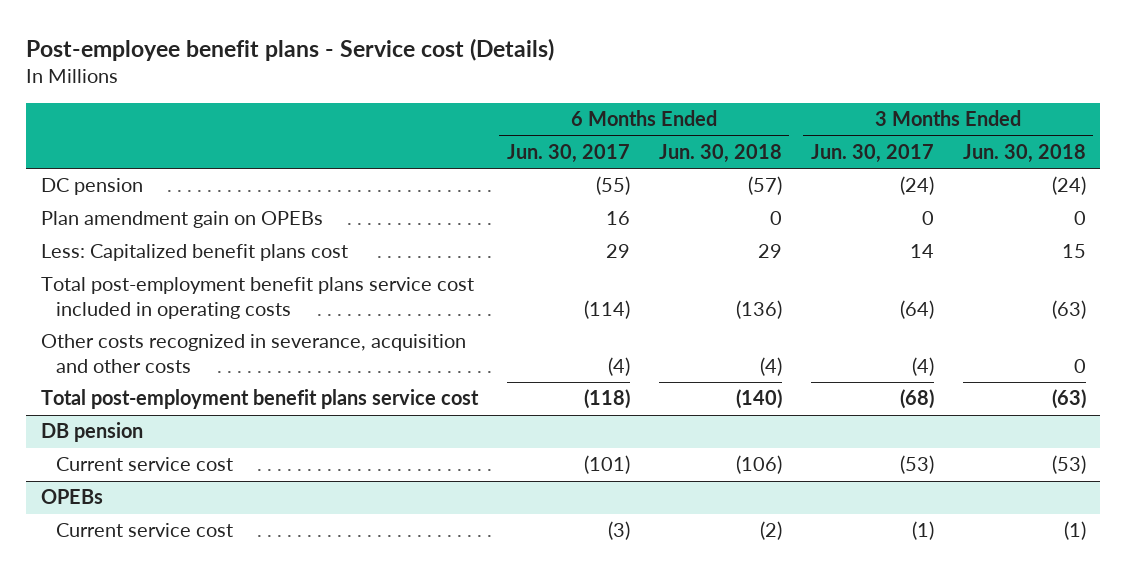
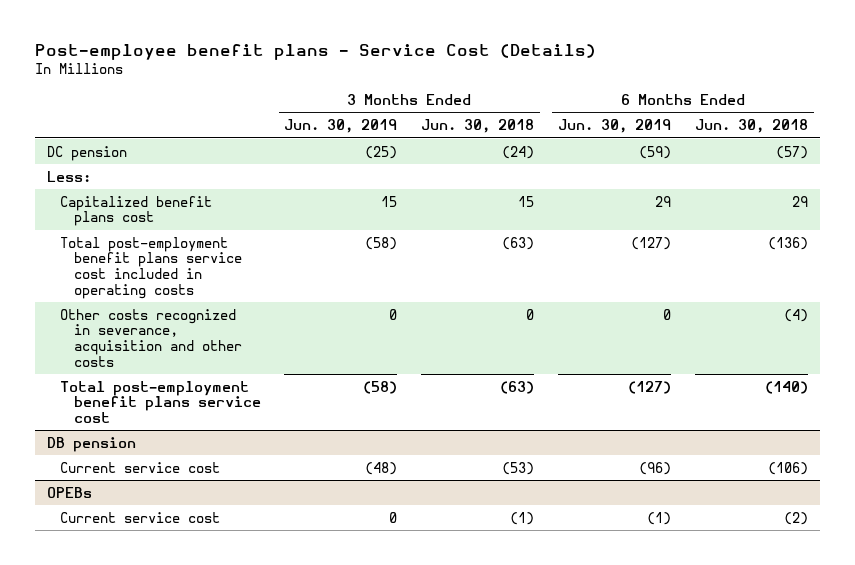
[26,37,555,61] Post-employee benefit plans - Service cost (Details) -> [34,43,596,60] Post-employee benefit plans - Service Cost (Details)
[506,143,630,163] Jun. 30, 2017 -> none
[810,143,934,163] Jun. 30, 2017 -> none
none -> [284,119,398,134] Jun. 30, 2019
none -> [557,119,671,134] Jun. 30, 2019
[40,211,323,229] Plan amendment gain on OPEBs -> none
none -> [46,170,91,182] Less:
[40,244,348,262] Less: Capitalized benefit plans cost -> [60,195,213,227] Capitalized benefit plans cost

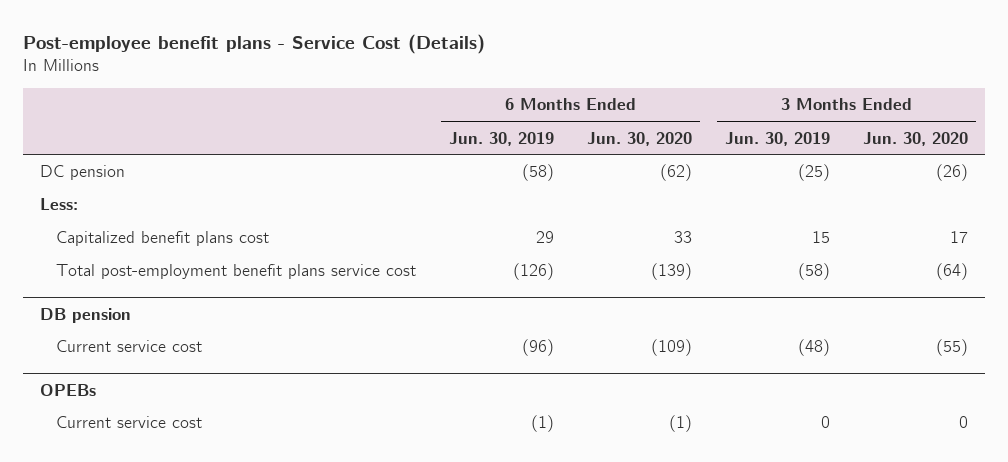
[421,119,535,134] Jun. 30, 2018 -> none
[694,119,808,134] Jun. 30, 2018 -> none
none -> [587,131,693,146] Jun. 30, 2020
none -> [863,131,969,146] Jun. 30, 2020
[638,145,671,159] (59) -> [522,164,555,182] (58)
[60,236,242,299] Total post-employment benefit plans service cost included in operating costs -> none
[60,308,242,367] Other costs recognized in severance, acquisition and other costs -> none
[627,380,671,394] (127) -> [513,263,555,281] (126)

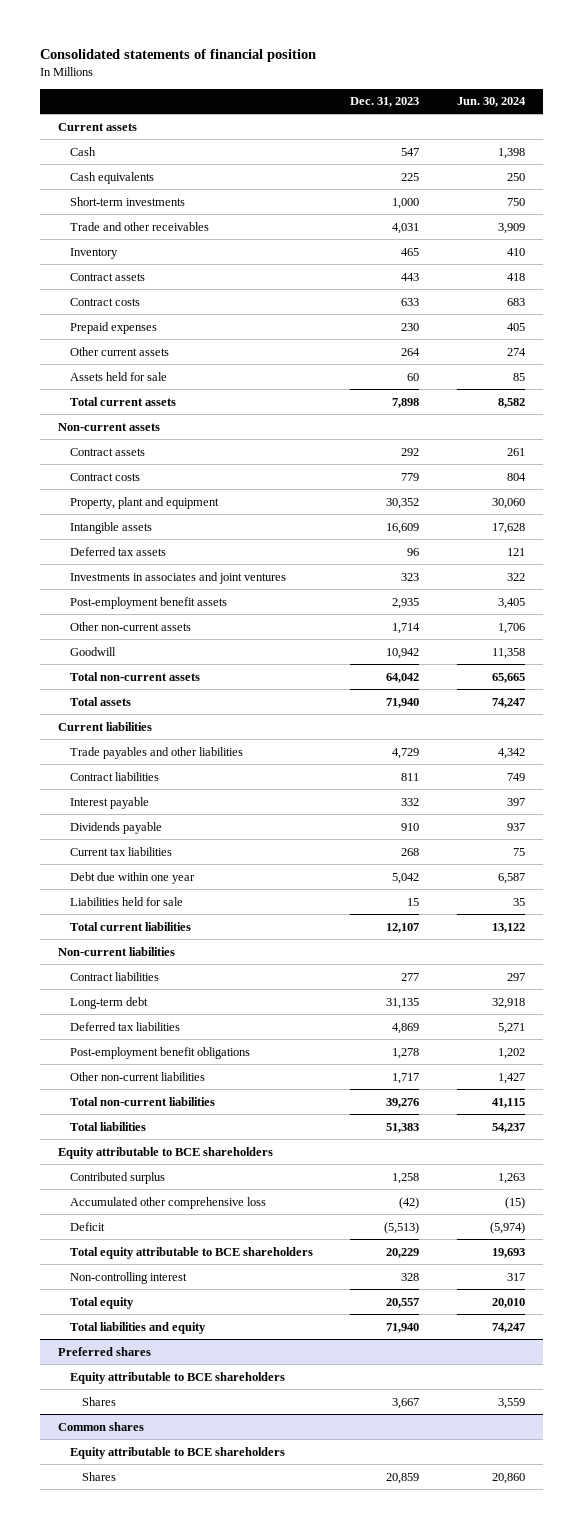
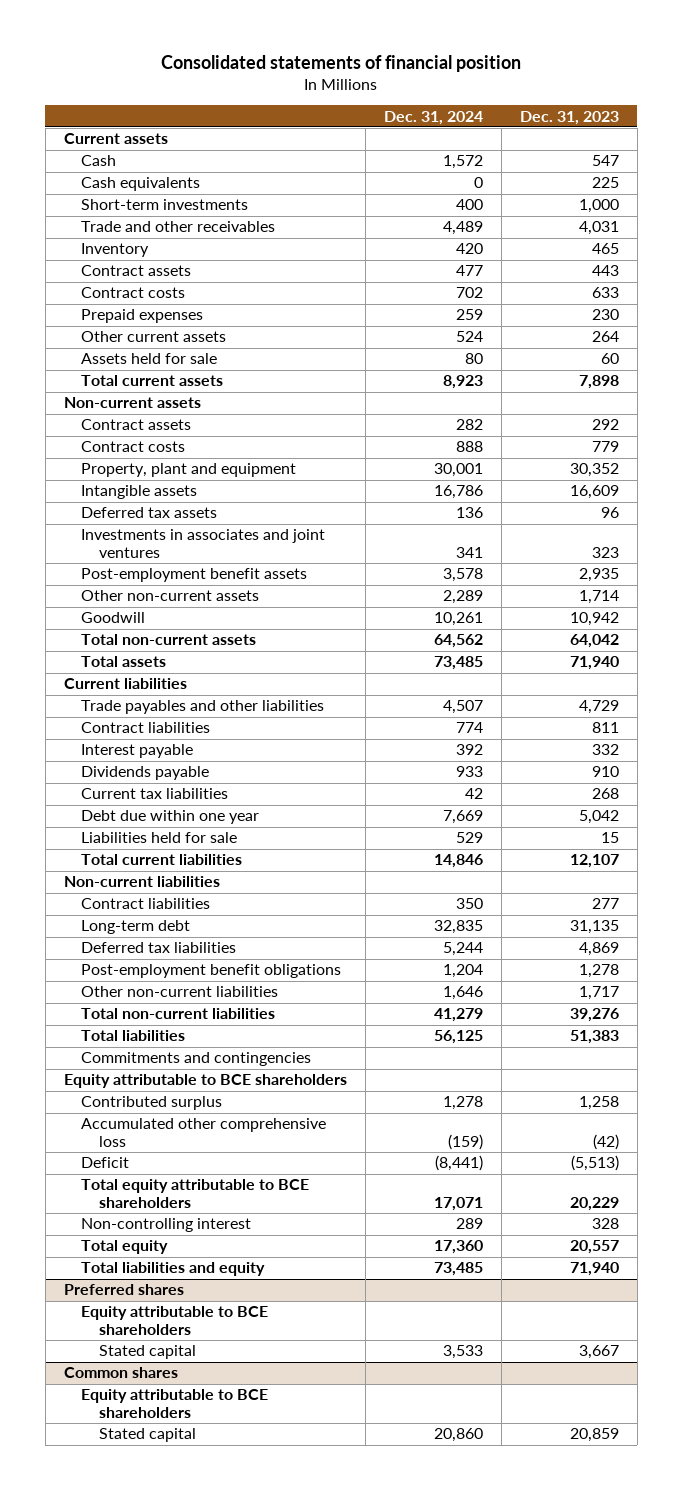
[456,97,526,108] Jun. 30, 2024 -> none
none -> [383,110,483,125] Dec. 31, 2024
none -> [81,1052,312,1067] Commitments and contingencies
[82,1396,117,1406] Shares -> [98,1345,196,1360] Stated capital
[82,1471,117,1481] Shares -> [98,1428,196,1443] Stated capital

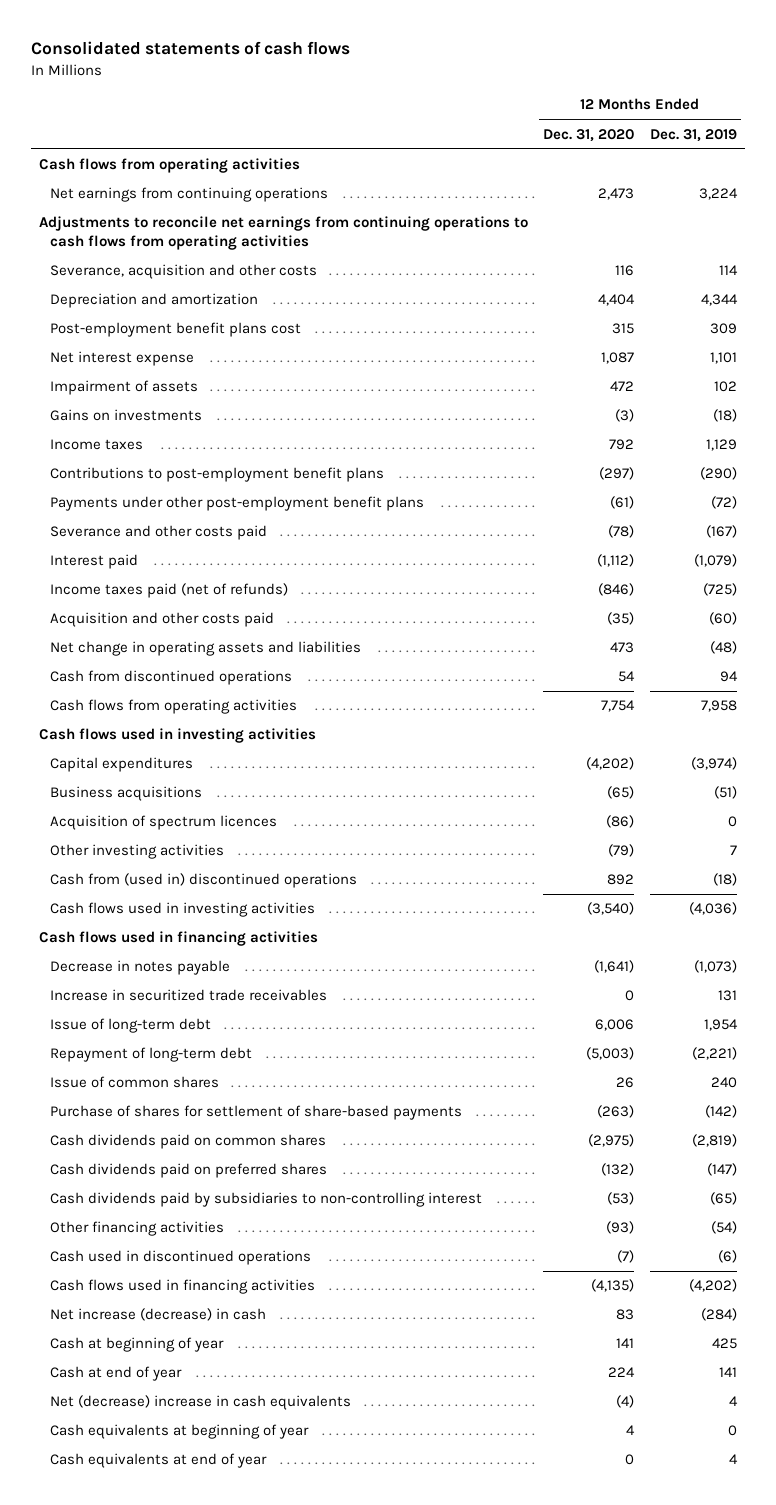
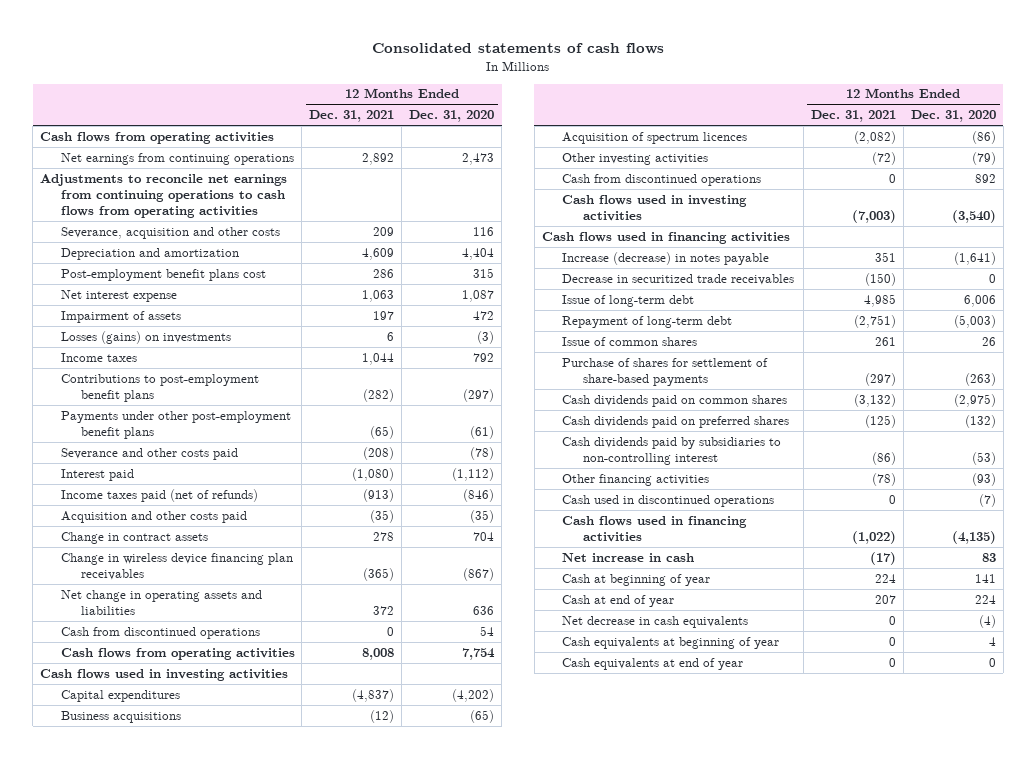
[650,128,738,142] Dec. 31, 2019 -> none
none -> [309,110,395,123] Dec. 31, 2021
[49,409,202,422] Gains on investments -> [60,330,231,344] Losses (gains) on investments
none -> [60,531,208,544] Change in contract assets
none -> [60,552,293,580] Change in wireless device financing plan receivables
[610,642,635,654] 473 -> [473,605,495,615] 636
[49,873,357,889] Cash from (used in) discontinued operations -> [562,173,762,186] Cash from discontinued operations
[49,960,230,976] Decrease in notes payable -> [562,251,770,265] Increase (decrease) in notes payable
[49,989,327,1002] Increase in securitized trade receivables -> [562,273,795,285] Decrease in securitized trade receivables
[49,1308,266,1322] Net increase (decrease) in cash -> [562,552,695,562] Net increase in cash
[49,1395,351,1411] Net (decrease) increase in cash equivalents -> [562,615,749,628] Net decrease in cash equivalents

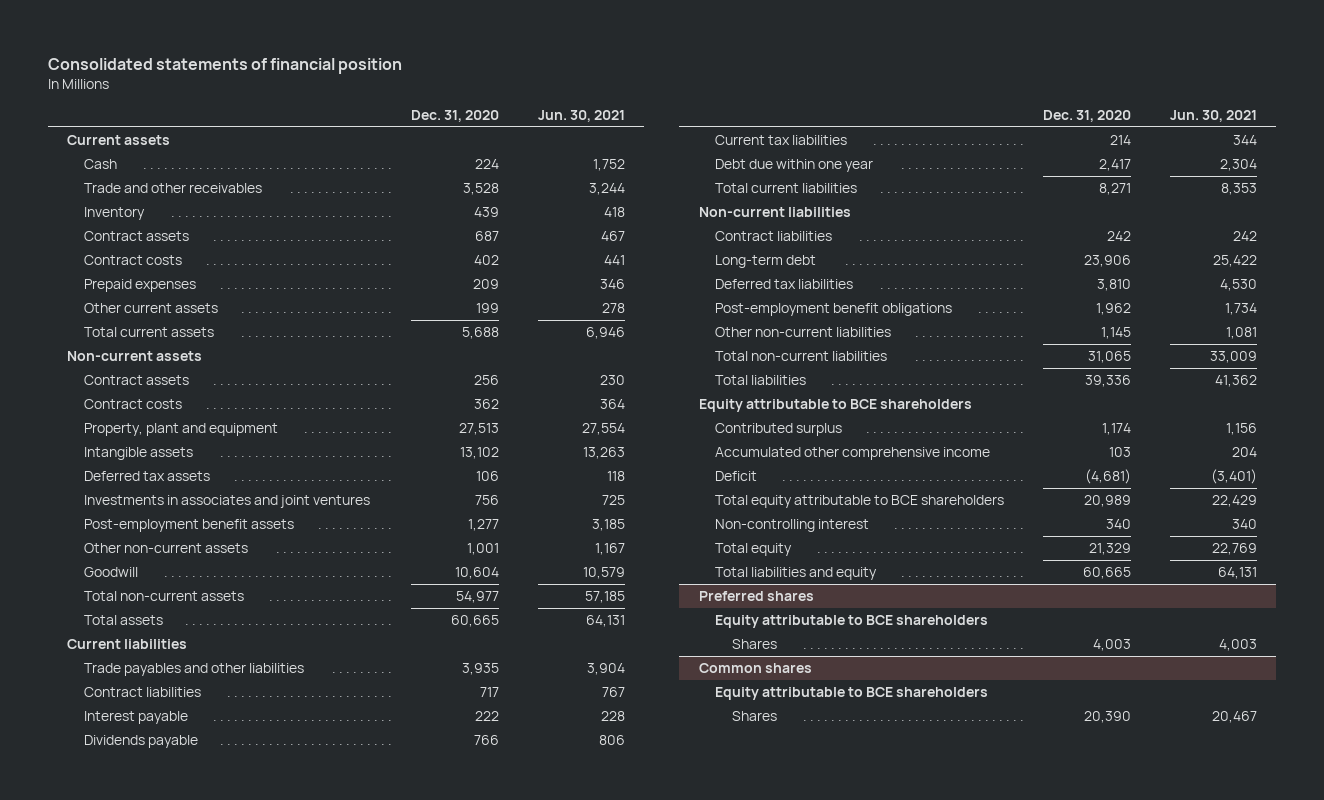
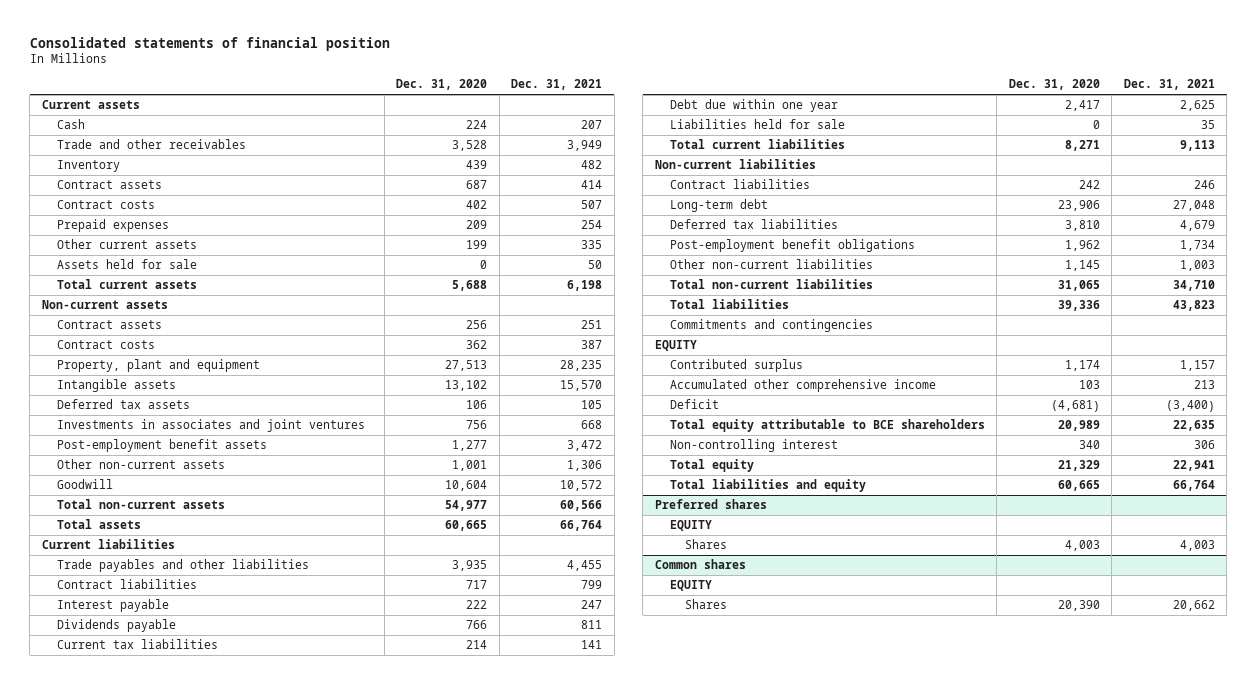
[537,109,625,122] Jun. 30, 2021 -> none
none -> [511,79,603,91] Dec. 31, 2021
none -> [57,259,198,270] Assets held for sale
none -> [670,119,846,130] Liabilities held for sale
[698,399,972,413] Equity attributable to BCE shareholders -> none
none -> [670,319,874,333] Commitments and contingencies
none -> [654,340,697,352] EQUITY
[715,615,989,629] Equity attributable to BCE shareholders -> none
none -> [670,520,713,532] EQUITY
[715,687,989,701] Equity attributable to BCE shareholders -> none
none -> [670,580,713,592] EQUITY

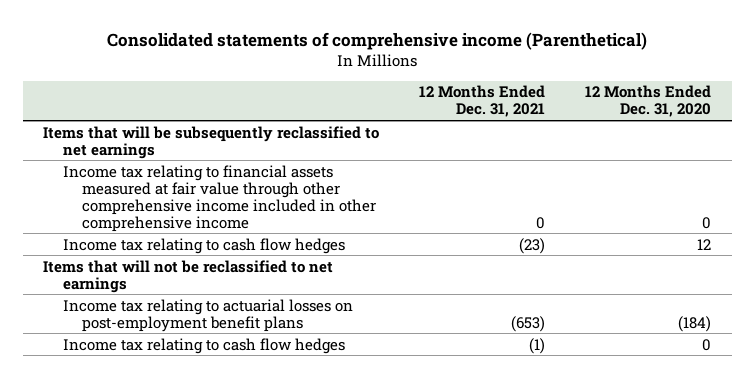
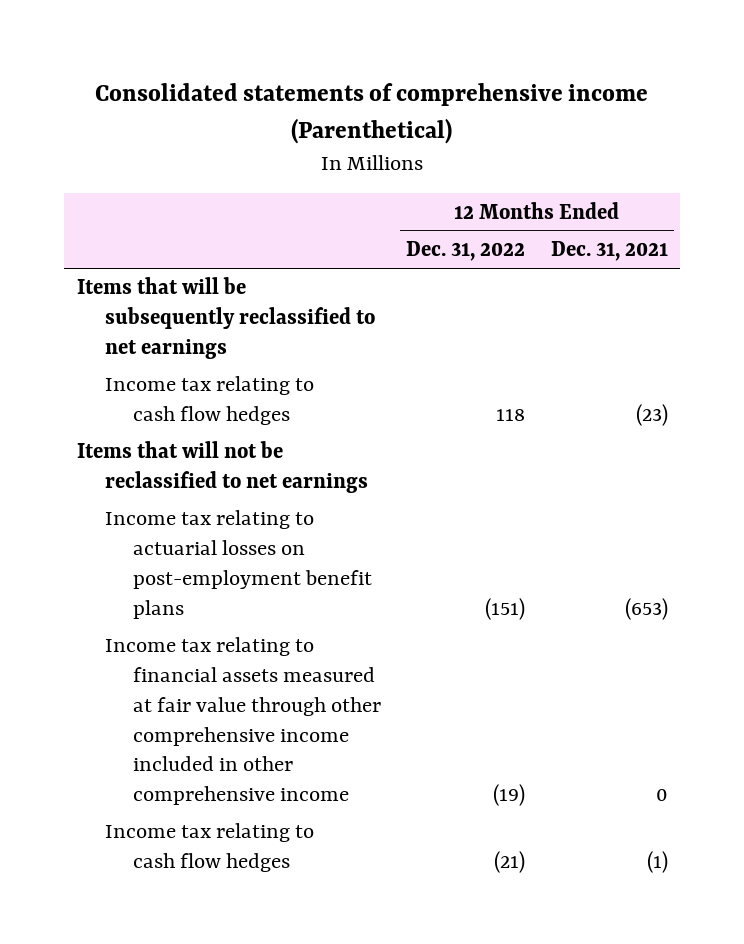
[585,85,712,118] 12 Months Ended Dec. 31, 2020 -> none
none -> [406,241,526,262] Dec. 31, 2022
[62,164,377,232] Income tax relating to financial assets measured at fair value through other comprehensive income included in other comprehensive income -> [105,637,382,806] Income tax relating to financial assets measured at fair value through other comprehensive income included in other comprehensive income

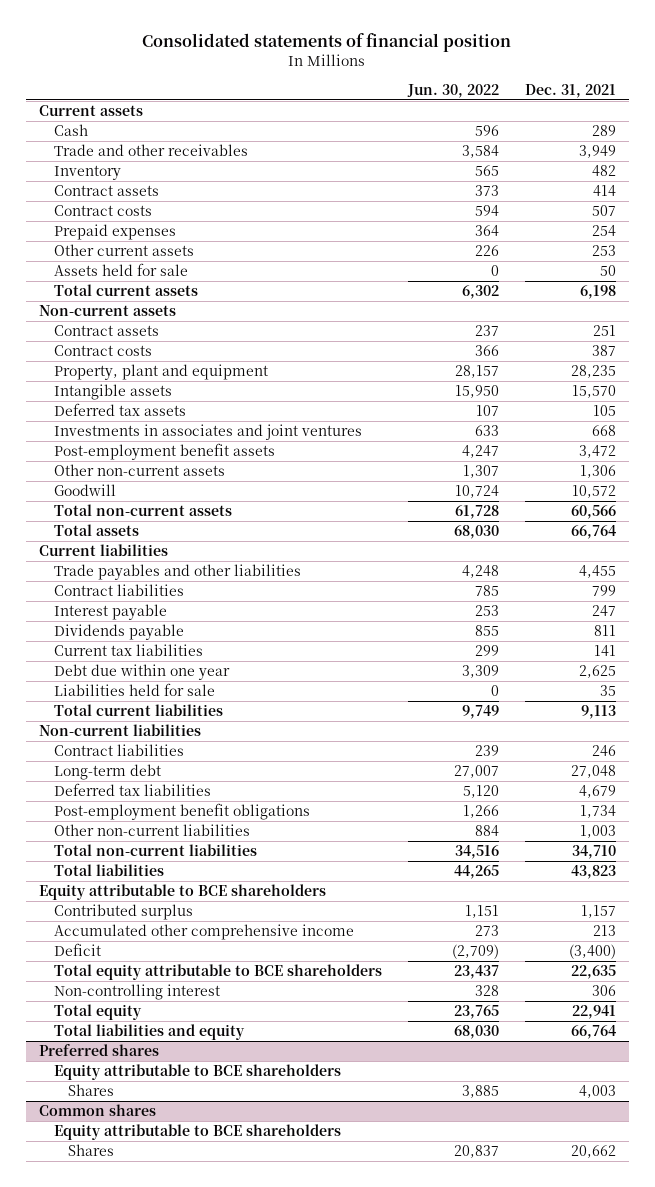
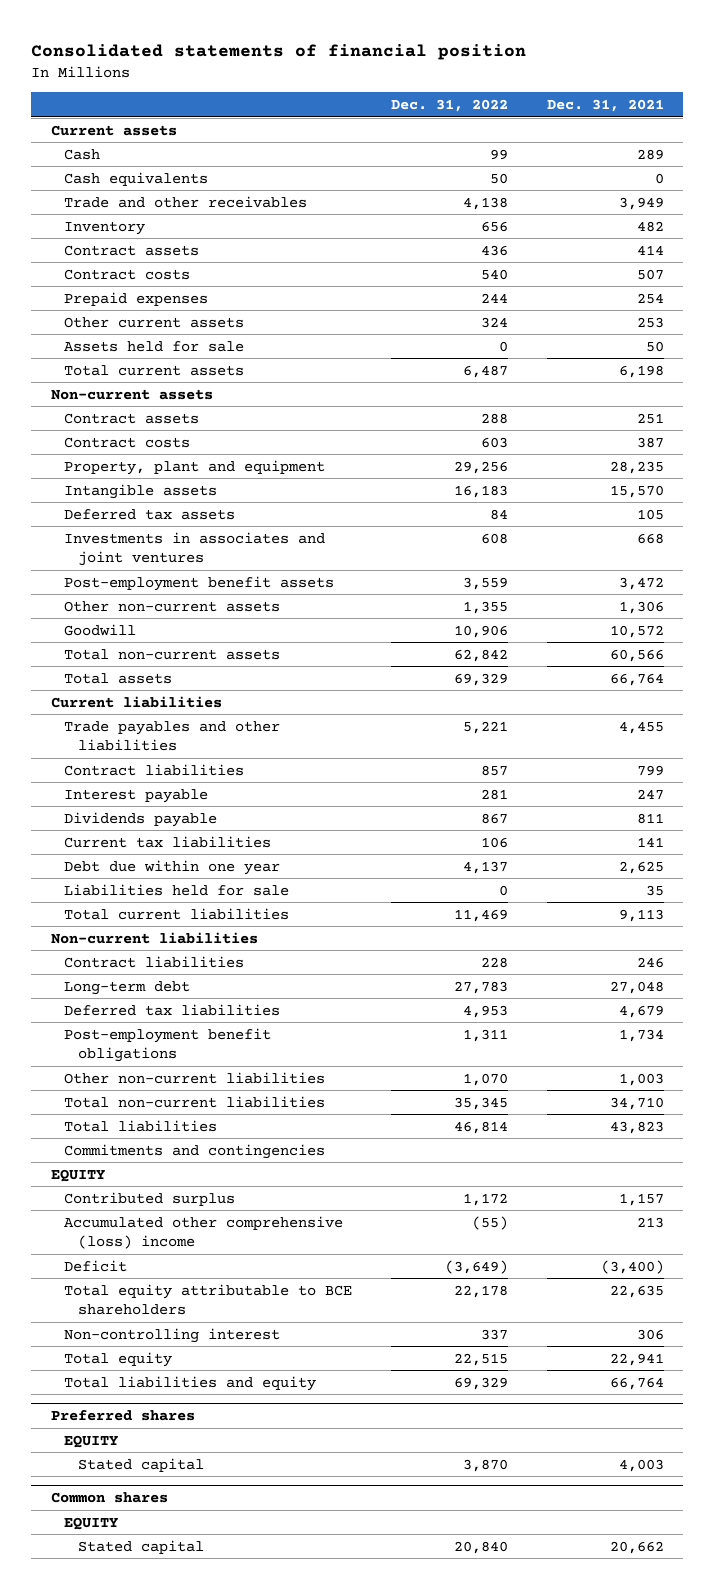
[406,83,499,98] Jun. 30, 2022 -> none
none -> [391,99,509,113] Dec. 31, 2022
none -> [64,171,209,186] Cash equivalents
[39,883,327,900] Equity attributable to BCE shareholders -> none
none -> [64,1143,326,1159] Commitments and contingencies
none -> [50,1168,105,1182] EQUITY
[53,923,354,940] Accumulated other comprehensive income -> [64,1215,344,1250] Accumulated other comprehensive (loss) income
[53,1063,341,1080] Equity attributable to BCE shareholders -> none
none -> [64,1434,119,1448] EQUITY
[68,1083,115,1096] Shares -> [78,1457,205,1472] Stated capital
[53,1123,341,1140] Equity attributable to BCE shareholders -> none
none -> [64,1516,119,1530] EQUITY
[68,1143,115,1156] Shares -> [78,1539,205,1554] Stated capital

